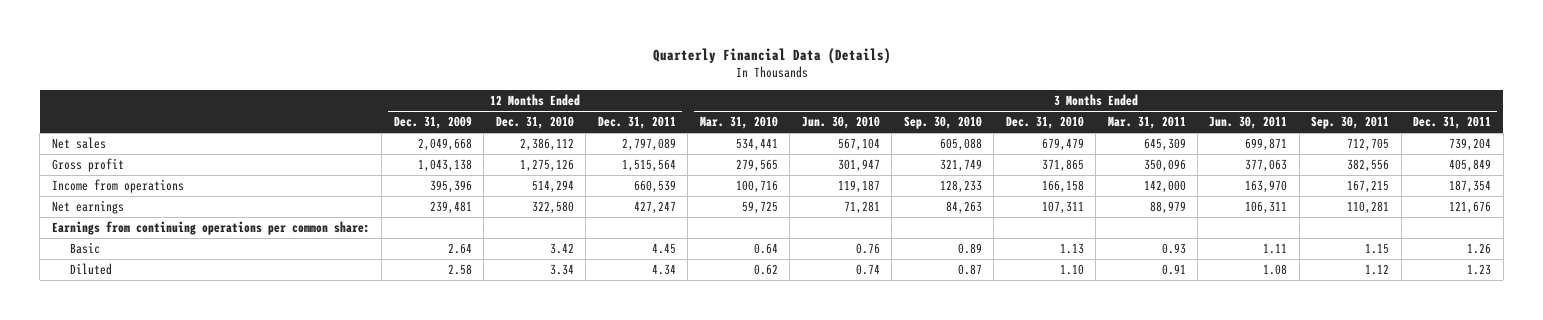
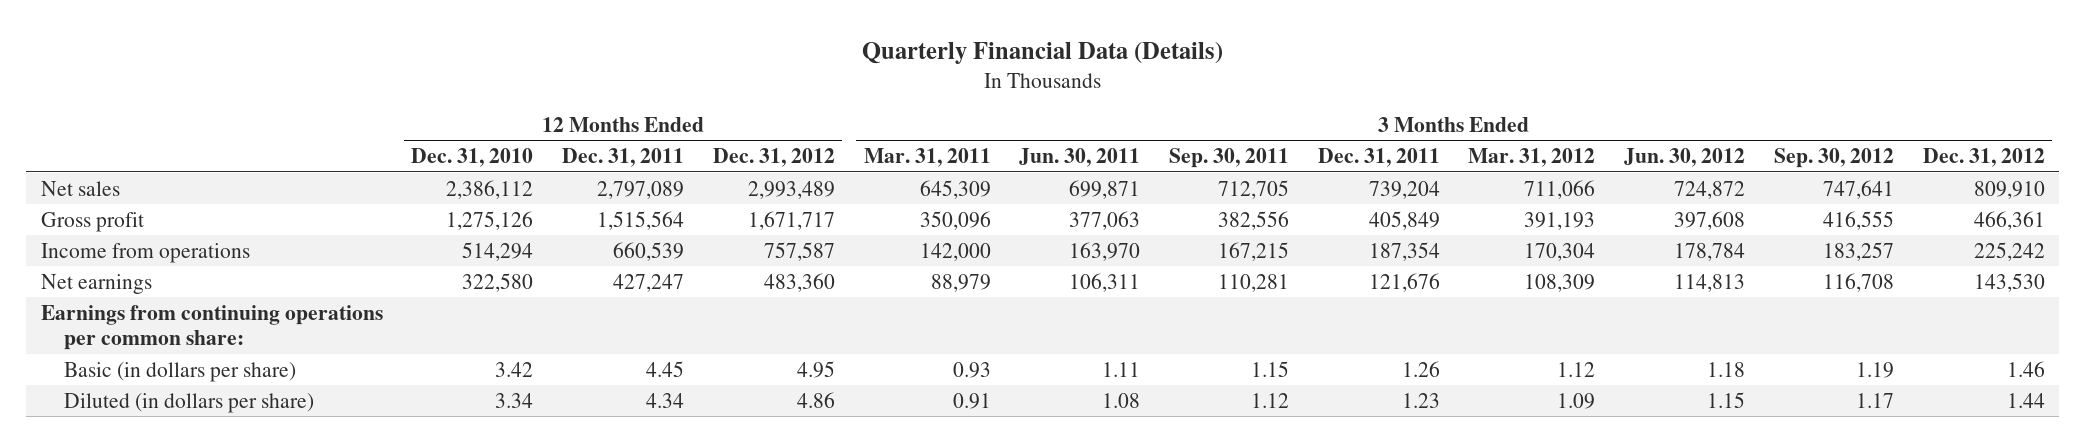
[393,116,472,130] Dec. 31, 2009 -> none
[699,116,778,130] Mar. 31, 2010 -> none
[801,116,880,130] Jun. 30, 2010 -> none
[903,116,982,130] Sep. 30, 2010 -> none
[1005,116,1084,130] Dec. 31, 2010 -> none
none -> [712,148,835,168] Dec. 31, 2012
none -> [1468,148,1596,168] Mar. 31, 2012
none -> [1624,148,1746,168] Jun. 30, 2012
none -> [1773,148,1894,169] Sep. 30, 2012
none -> [1922,148,2045,168] Dec. 31, 2012
[70,242,101,255] Basic -> [63,361,296,382] Basic (in dollars per share)
[70,263,113,276] Diluted -> [63,392,314,413] Diluted (in dollars per share)

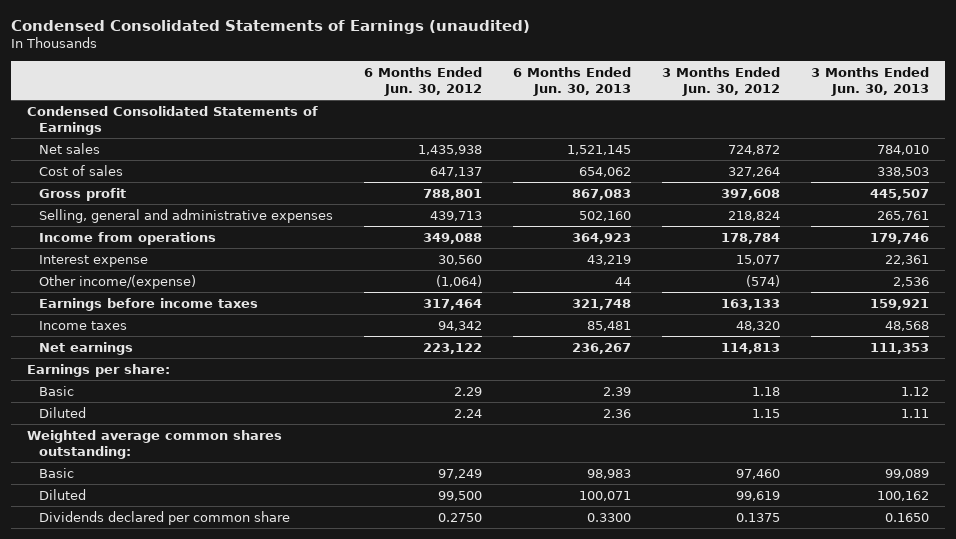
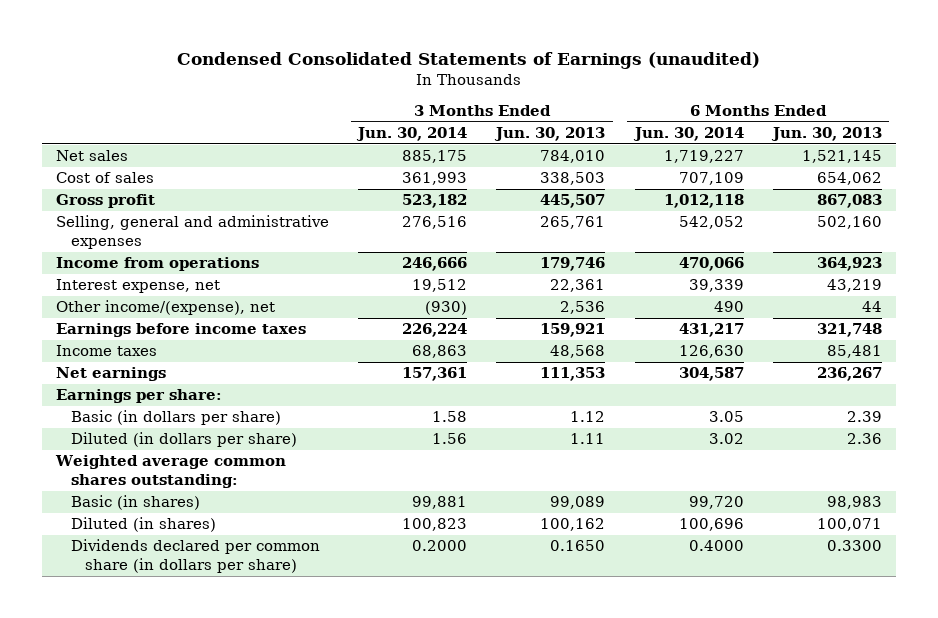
[363,66,482,97] 6 Months Ended Jun. 30, 2012 -> none
[662,66,781,97] 3 Months Ended Jun. 30, 2012 -> none
none -> [356,126,468,141] Jun. 30, 2014
none -> [632,126,744,141] Jun. 30, 2014
[26,105,318,136] Condensed Consolidated Statements of Earnings -> none
[38,254,148,267] Interest expense -> [56,279,221,294] Interest expense, net
[38,274,196,289] Other income/(expense) -> [56,300,276,316] Other income/(expense), net
[38,385,74,396] Basic -> [70,410,281,426] Basic (in dollars per share)
[38,406,86,418] Diluted -> [70,432,297,448] Diluted (in dollars per share)
[38,467,74,478] Basic -> [70,495,200,511] Basic (in shares)
[38,488,86,500] Diluted -> [70,517,216,533] Diluted (in shares)
[38,510,290,525] Dividends declared per common share -> [70,539,320,573] Dividends declared per common share (in dollars per share)

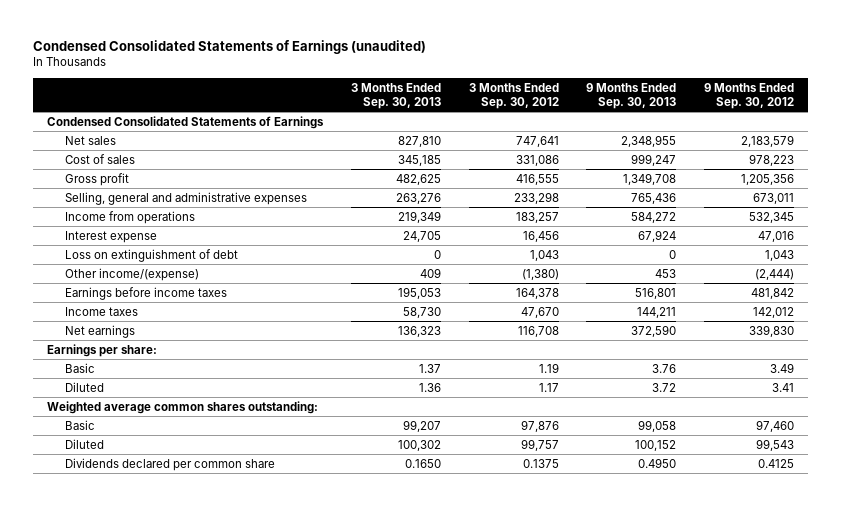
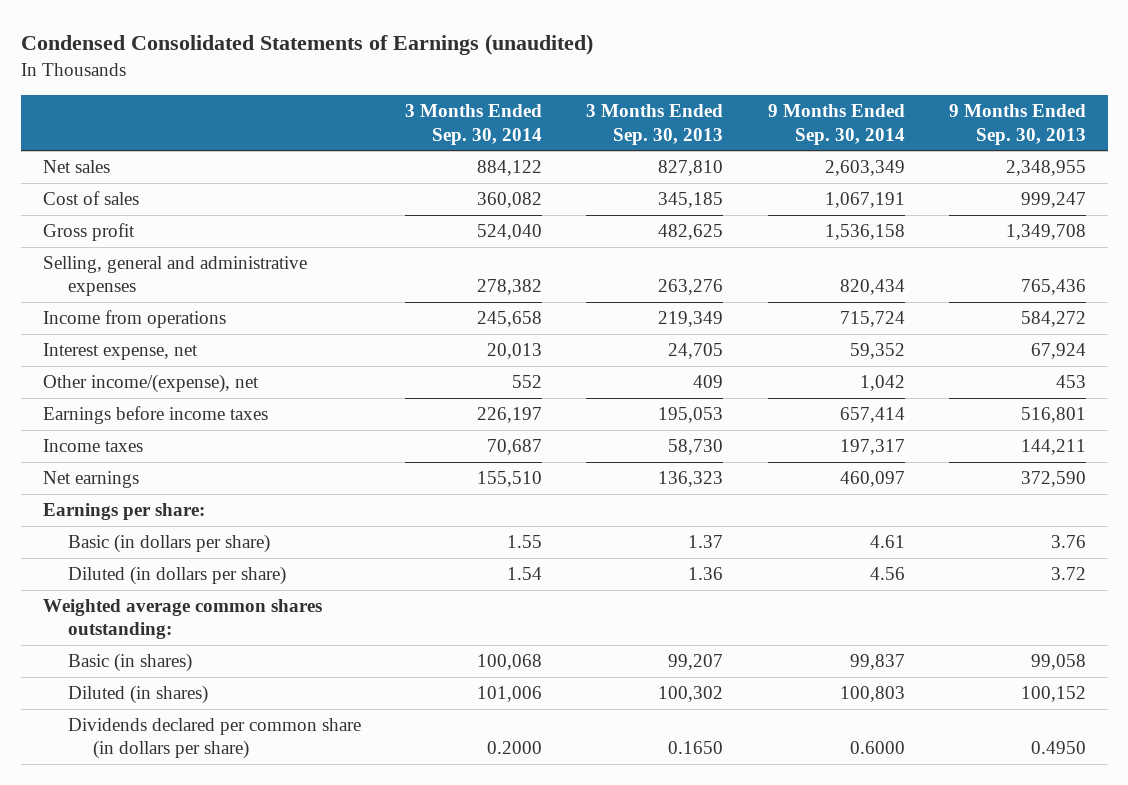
[468,82,559,109] 3 Months Ended Sep. 30, 2012 -> none
[704,82,795,109] 9 Months Ended Sep. 30, 2012 -> none
none -> [405,104,543,145] 3 Months Ended Sep. 30, 2014
none -> [767,104,905,145] 9 Months Ended Sep. 30, 2014
[47,115,325,129] Condensed Consolidated Statements of Earnings -> none
[64,248,238,262] Loss on extinguishment of debt -> none
[64,230,157,243] Interest expense -> [42,343,198,361] Interest expense, net
[64,267,199,281] Other income/(expense) -> [42,374,259,394] Other income/(expense), net
[64,362,95,373] Basic -> [67,534,270,554] Basic (in dollars per share)
[64,381,104,392] Diluted -> [67,566,286,586] Diluted (in dollars per share)
[64,419,95,430] Basic -> [67,653,192,673] Basic (in shares)
[64,438,104,449] Diluted -> [67,685,208,705] Diluted (in shares)
[64,457,275,471] Dividends declared per common share -> [67,718,361,760] Dividends declared per common share (in dollars per share)

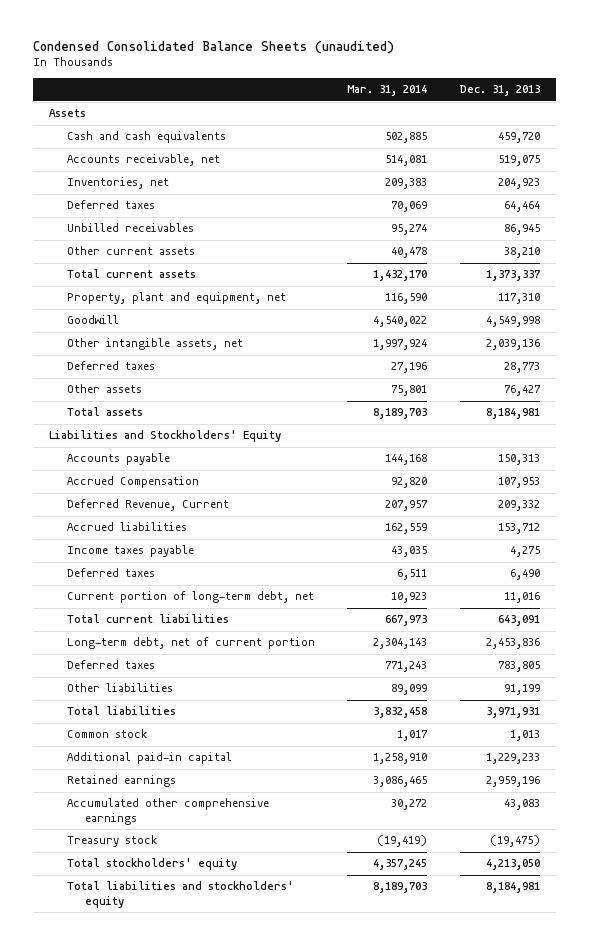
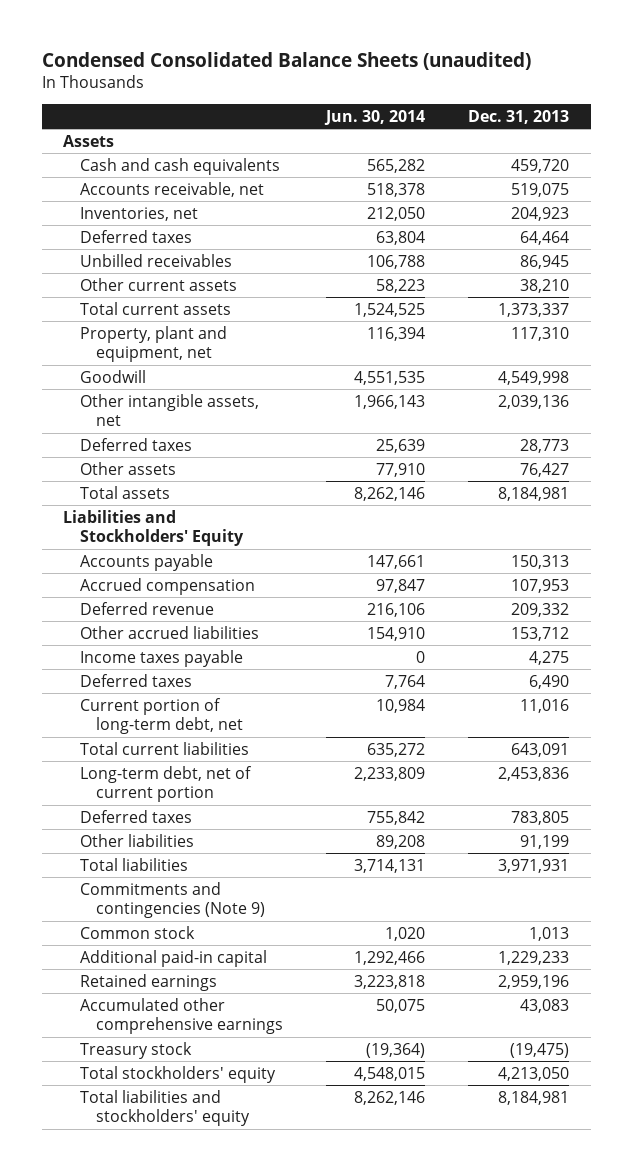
[347,85,428,97] Mar. 31, 2014 -> none
none -> [324,109,426,125] Jun. 30, 2014
[66,476,199,489] Accrued Compensation -> [79,577,255,595] Accrued compensation
[66,499,229,512] Deferred Revenue, Current -> [79,601,214,615] Deferred revenue
[66,522,187,532] Accrued liabilities -> [79,625,259,639] Other accrued liabilities
none -> [79,881,266,919] Commitments and contingencies (Note 9)

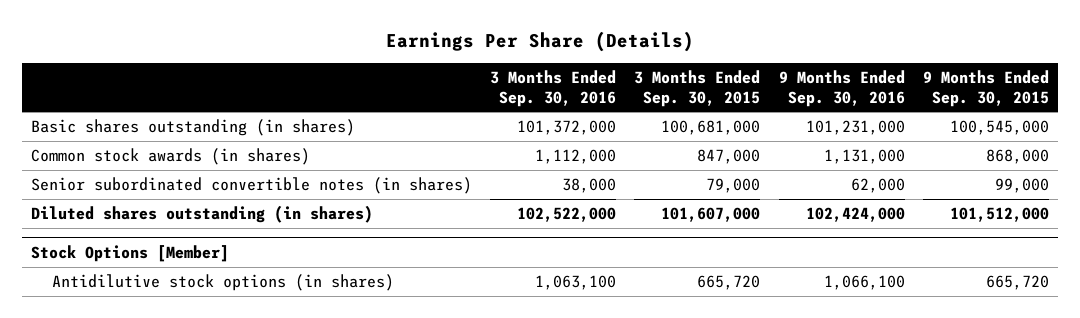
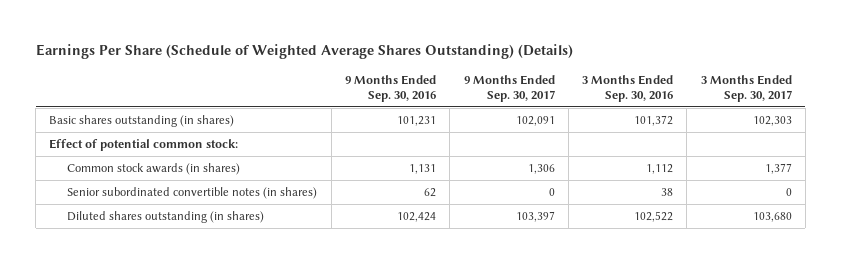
[385,30,694,52] Earnings Per Share (Details) -> [35,44,573,60] Earnings Per Share (Schedule of Weighted Average Shares Outstanding) (Details)
[634,69,761,107] 3 Months Ended Sep. 30, 2015 -> none
[922,69,1049,107] 9 Months Ended Sep. 30, 2015 -> none
none -> [463,74,555,102] 9 Months Ended Sep. 30, 2017
none -> [700,74,792,102] 3 Months Ended Sep. 30, 2017
[30,245,229,263] Stock Options [Member] -> none
[52,274,395,292] Antidilutive stock options (in shares) -> none
[517,120,617,136] 101,372,000 -> [634,115,674,127] 101,372
[805,120,905,136] 101,231,000 -> [397,116,437,127] 101,231
none -> [49,139,239,152] Effect of potential common stock:
[535,149,617,165] 1,112,000 -> [646,164,674,175] 1,112
[823,149,905,165] 1,131,000 -> [409,164,437,175] 1,131
[562,178,617,194] 38,000 -> [661,188,674,197] 38
[850,178,905,194] 62,000 -> [424,188,437,198] 62
[517,207,617,223] 102,522,000 -> [634,211,674,223] 102,522
[805,207,905,223] 102,424,000 -> [397,212,437,223] 102,424

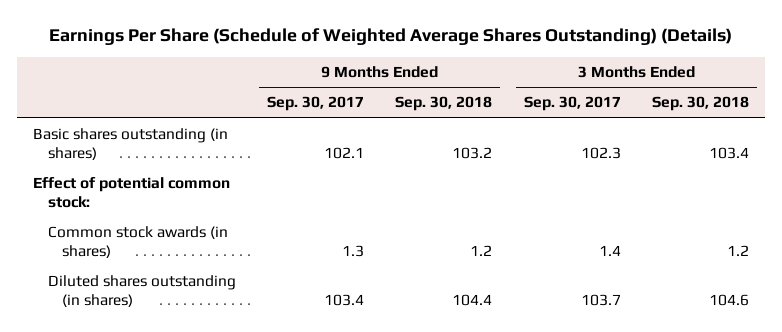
[345,74,437,102] 9 Months Ended Sep. 30, 2016 -> none
[582,74,674,102] 3 Months Ended Sep. 30, 2016 -> none
none -> [395,96,493,112] Sep. 30, 2018
none -> [652,96,750,112] Sep. 30, 2018
[515,116,555,127] 102,091 -> [323,147,364,160] 102.1
[752,116,792,127] 102,303 -> [580,147,621,160] 102.3
[67,187,318,200] Senior subordinated convertible notes (in shares) -> none
[527,164,555,175] 1,306 -> [341,245,364,258] 1.3
[764,163,792,175] 1,377 -> [598,245,621,257] 1.4
[515,211,555,223] 103,397 -> [323,294,364,307] 103.4
[752,212,792,223] 103,680 -> [580,294,621,307] 103.7

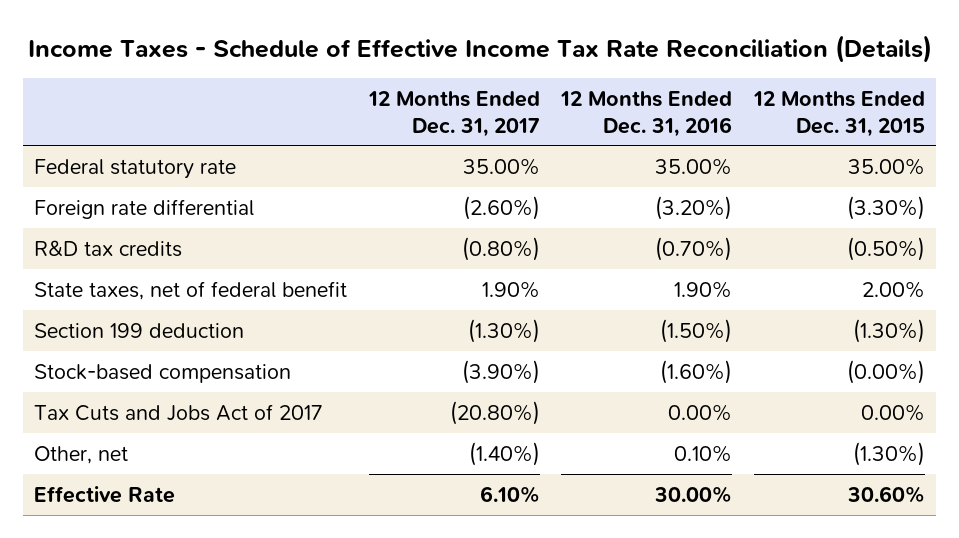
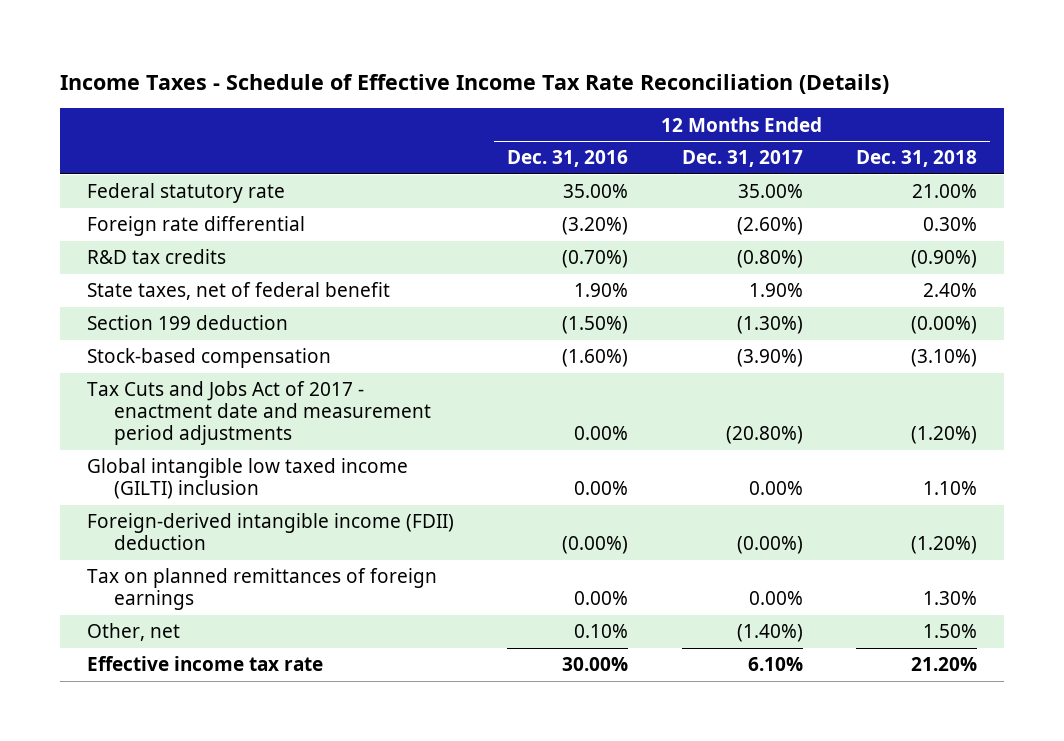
[752,90,925,137] 12 Months Ended Dec. 31, 2015 -> none
none -> [856,150,978,168] Dec. 31, 2018
[34,403,324,421] Tax Cuts and Jobs Act of 2017 -> [86,381,431,446] Tax Cuts and Jobs Act of 2017 - enactment date and measurement period adjustments
none -> [86,458,408,500] Global intangible low taxed income (GILTI) inclusion
none -> [86,513,454,551] Foreign-derived intangible income (FDII) deduction
none -> [86,568,437,611] Tax on planned remittances of foreign earnings
[34,485,176,503] Effective Rate -> [86,656,323,672] Effective income tax rate

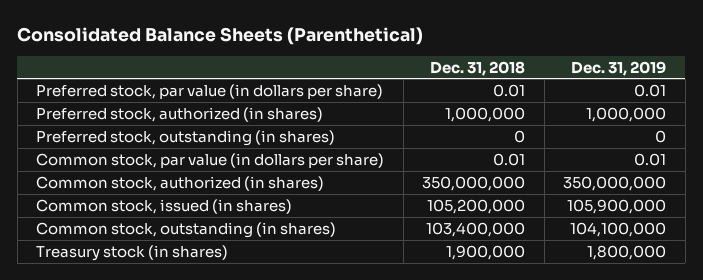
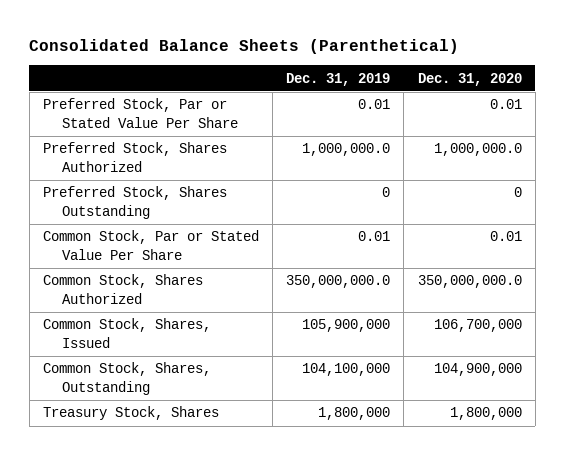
[430,60,526,76] Dec. 31, 2018 -> none
none -> [417,72,522,86] Dec. 31, 2020
[36,83,384,99] Preferred stock, par value (in dollars per share) -> [42,98,239,128] Preferred Stock, Par or Stated Value Per Share
[36,106,324,122] Preferred stock, authorized (in shares) -> [42,142,227,172] Preferred Stock, Shares Authorized
[586,106,667,122] 1,000,000 -> [302,143,391,157] 1,000,000.0
[36,129,336,146] Preferred stock, outstanding (in shares) -> [42,186,227,219] Preferred Stock, Shares Outstanding
[36,152,385,168] Common stock, par value (in dollars per share) -> [42,230,259,260] Common Stock, Par or Stated Value Per Share
[36,175,325,191] Common stock, authorized (in shares) -> [42,274,203,304] Common Stock, Shares Authorized
[563,175,667,191] 350,000,000 -> [286,275,391,289] 350,000,000.0
[36,198,293,214] Common stock, issued (in shares) -> [42,318,211,348] Common Stock, Shares, Issued
[36,221,337,238] Common stock, outstanding (in shares) -> [42,362,211,395] Common Stock, Shares, Outstanding
[36,244,229,261] Treasury stock (in shares) -> [42,406,219,421] Treasury Stock, Shares

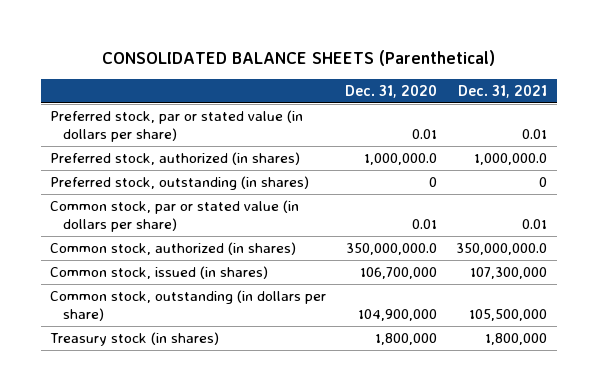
[29,39,460,55] Consolidated Balance Sheets (Parenthetical) -> [101,50,495,67] CONSOLIDATED BALANCE SHEETS (Parenthetical)
[286,72,391,86] Dec. 31, 2019 -> none
none -> [458,84,548,98] Dec. 31, 2021
[42,98,239,128] Preferred Stock, Par or Stated Value Per Share -> [50,110,304,143] Preferred stock, par or stated value (in dollars per share)
[42,142,227,172] Preferred Stock, Shares Authorized -> [50,152,301,166] Preferred stock, authorized (in shares)
[42,186,227,219] Preferred Stock, Shares Outstanding -> [50,176,310,191] Preferred stock, outstanding (in shares)
[42,230,259,260] Common Stock, Par or Stated Value Per Share -> [50,200,300,233] Common stock, par or stated value (in dollars per share)
[42,274,203,304] Common Stock, Shares Authorized -> [50,242,297,256] Common stock, authorized (in shares)
[42,318,211,348] Common Stock, Shares, Issued -> [50,266,269,280] Common stock, issued (in shares)
[42,362,211,395] Common Stock, Shares, Outstanding -> [50,290,327,322] Common stock, outstanding (in dollars per share)
[42,406,219,421] Treasury Stock, Shares -> [50,332,220,347] Treasury stock (in shares)

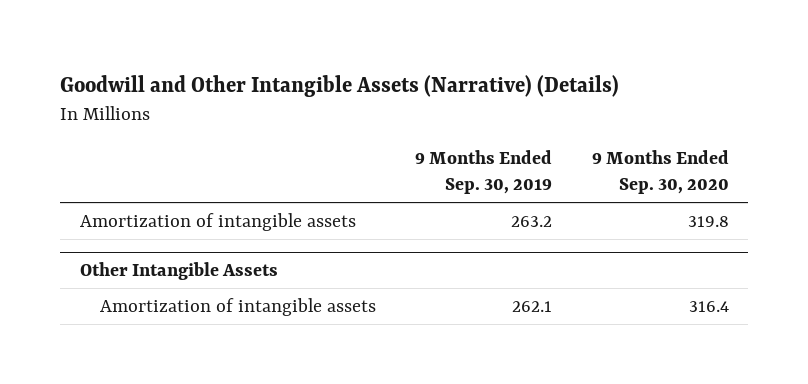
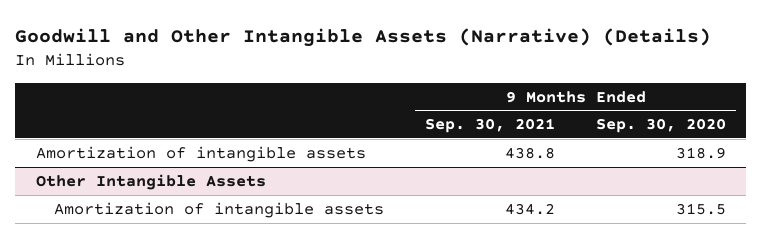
[415,149,553,195] 9 Months Ended Sep. 30, 2019 -> none
none -> [425,118,556,134] Sep. 30, 2021
[687,215,729,227] 319.8 -> [676,146,727,159] 318.9
[688,300,729,312] 316.4 -> [676,202,727,215] 315.5

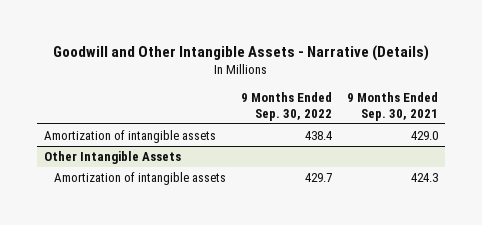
[15,28,712,48] Goodwill and Other Intangible Assets (Narrative) (Details) -> [52,44,429,61] Goodwill and Other Intangible Assets - Narrative (Details)
[596,118,727,134] Sep. 30, 2020 -> none
none -> [240,92,332,121] 9 Months Ended Sep. 30, 2022
[505,146,556,159] 438.8 -> [410,131,438,141] 429.0
[505,202,556,215] 434.2 -> [410,173,438,183] 424.3

